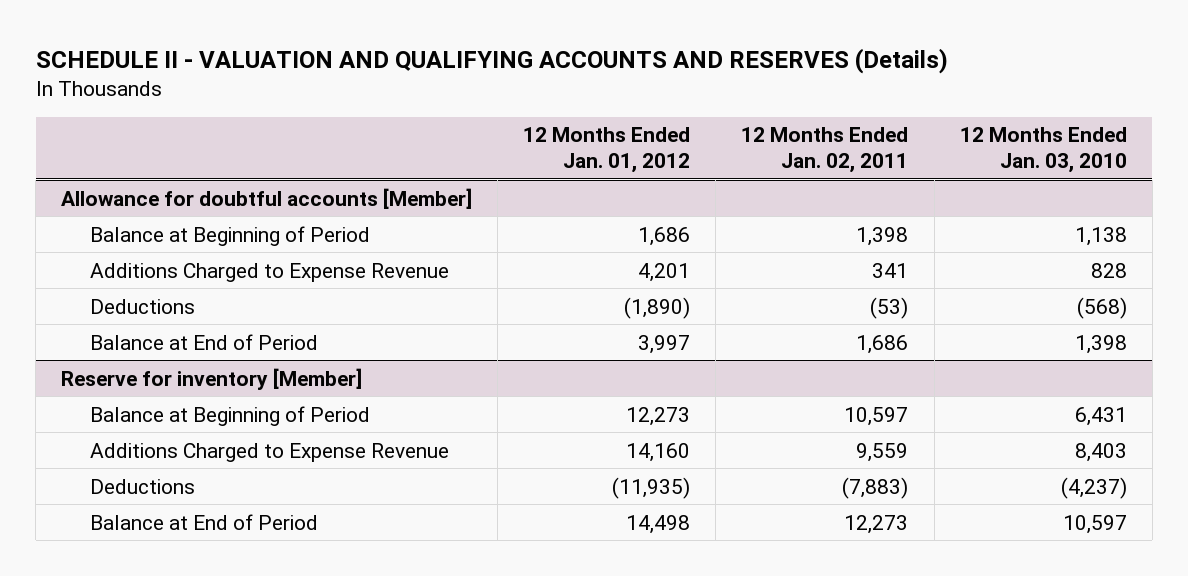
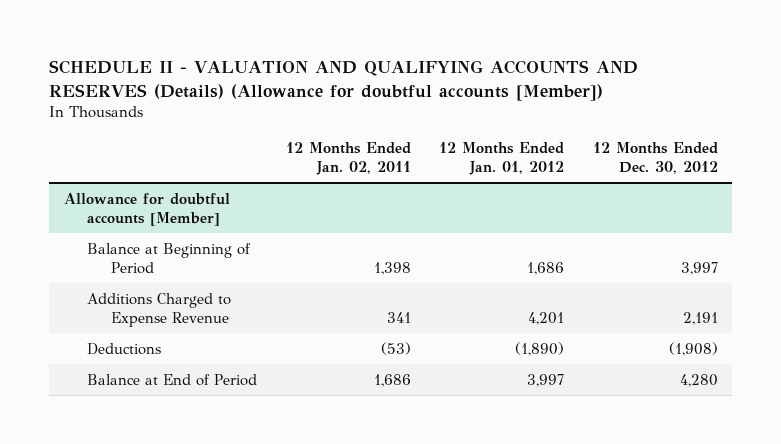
[35,47,948,74] SCHEDULE II - VALUATION AND QUALIFYING ACCOUNTS AND RESERVES (Details) -> [49,59,639,101] SCHEDULE II - VALUATION AND QUALIFYING ACCOUNTS AND RESERVES (Details) (Allowance for doubtful accounts [Member])
[959,127,1127,174] 12 Months Ended Jan. 03, 2010 -> none
none -> [592,142,718,175] 12 Months Ended Dec. 30, 2012
[61,367,363,390] Reserve for inventory [Member] -> none
[90,405,371,426] Balance at Beginning of Period -> none
[90,442,450,462] Additions Charged to Expense Revenue -> none
[90,478,196,494] Deductions -> none
[90,513,319,530] Balance at End of Period -> none

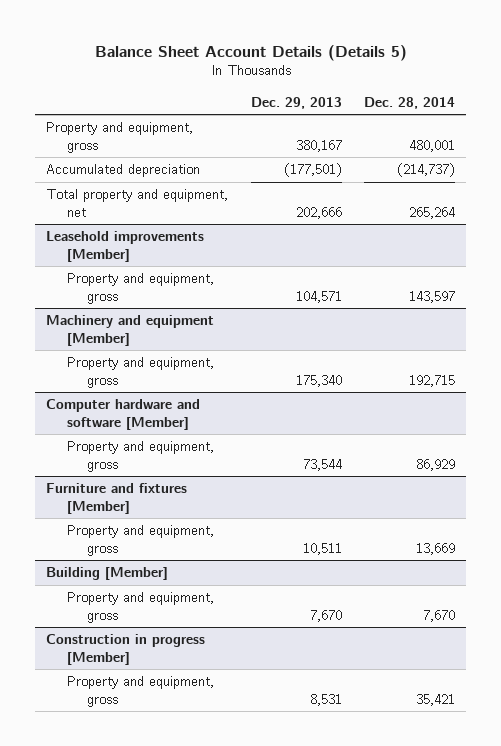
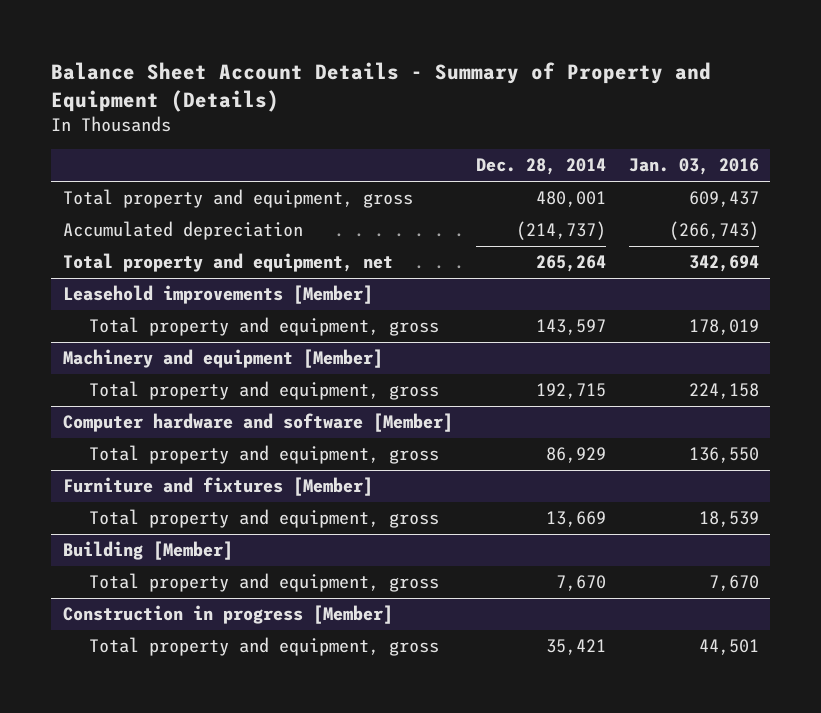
[94,44,407,61] Balance Sheet Account Details (Details 5) -> [51,62,712,112] Balance Sheet Account Details - Summary of Property and Equipment (Details)
[250,96,342,109] Dec. 29, 2013 -> none
none -> [628,158,759,176] Jan. 03, 2016
[46,122,194,153] Property and equipment, gross -> [62,189,413,209] Total property and equipment, gross
[66,273,214,304] Property and equipment, gross -> [88,317,439,337] Total property and equipment, gross
[66,357,214,388] Property and equipment, gross -> [88,381,439,401] Total property and equipment, gross
[66,441,214,472] Property and equipment, gross -> [88,445,439,465] Total property and equipment, gross
[66,525,214,556] Property and equipment, gross -> [88,509,439,529] Total property and equipment, gross
[66,592,214,623] Property and equipment, gross -> [88,573,439,593] Total property and equipment, gross
[66,676,214,707] Property and equipment, gross -> [88,637,439,657] Total property and equipment, gross

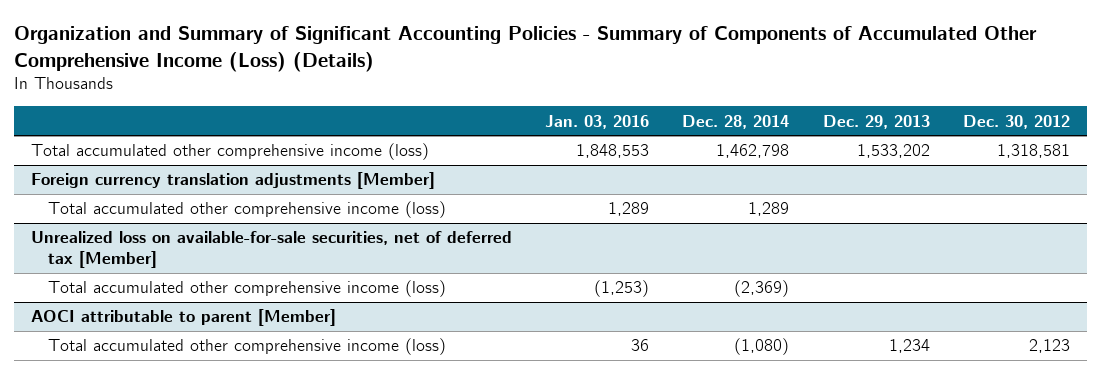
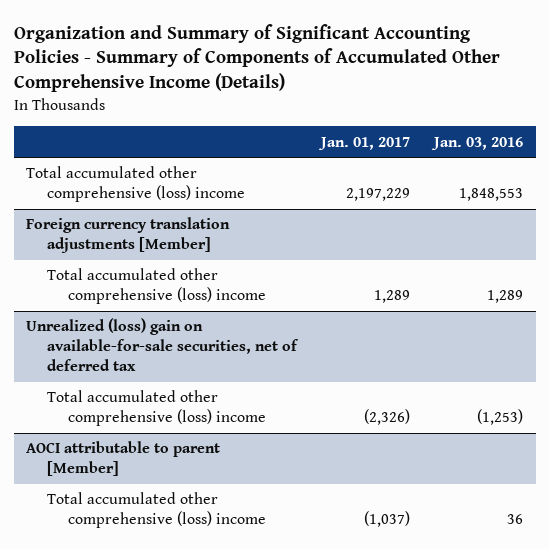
[13,26,1037,72] Organization and Summary of Significant Accounting Policies - Summary of Components of Accumulated Other Comprehensive Income (Loss) (Details) -> [13,23,500,93] Organization and Summary of Significant Accounting Policies - Summary of Components of Accumulated Other Comprehensive Income (Details)
[682,114,790,129] Dec. 28, 2014 -> none
[822,114,930,129] Dec. 29, 2013 -> none
[963,114,1071,129] Dec. 30, 2012 -> none
none -> [318,136,411,150] Jan. 01, 2017
[30,143,429,161] Total accumulated other comprehensive income (loss) -> [25,166,245,203] Total accumulated other comprehensive (loss) income
[47,201,446,219] Total accumulated other comprehensive income (loss) -> [46,268,266,305] Total accumulated other comprehensive (loss) income
[30,231,512,269] Unrealized loss on available-for-sale securities, net of deferred tax [Member] -> [25,318,299,372] Unrealized (loss) gain on available-for-sale securities, net of deferred tax
[47,280,446,298] Total accumulated other comprehensive income (loss) -> [46,390,266,427] Total accumulated other comprehensive (loss) income
[47,338,446,356] Total accumulated other comprehensive income (loss) -> [46,492,266,529] Total accumulated other comprehensive (loss) income

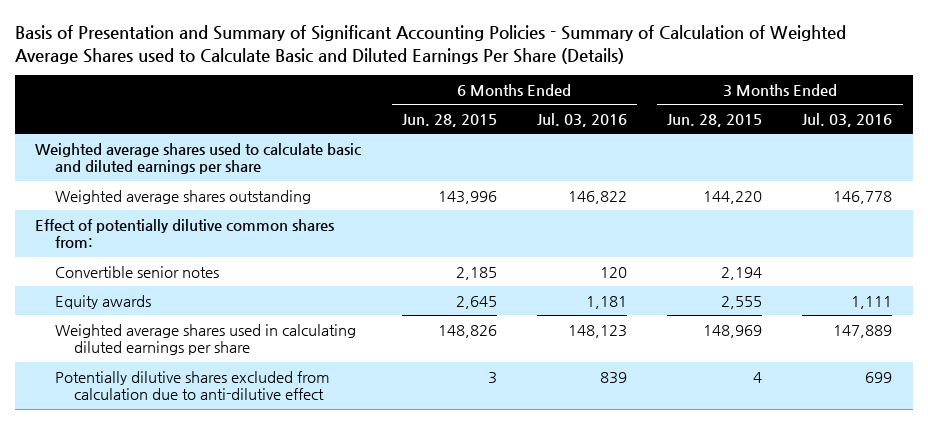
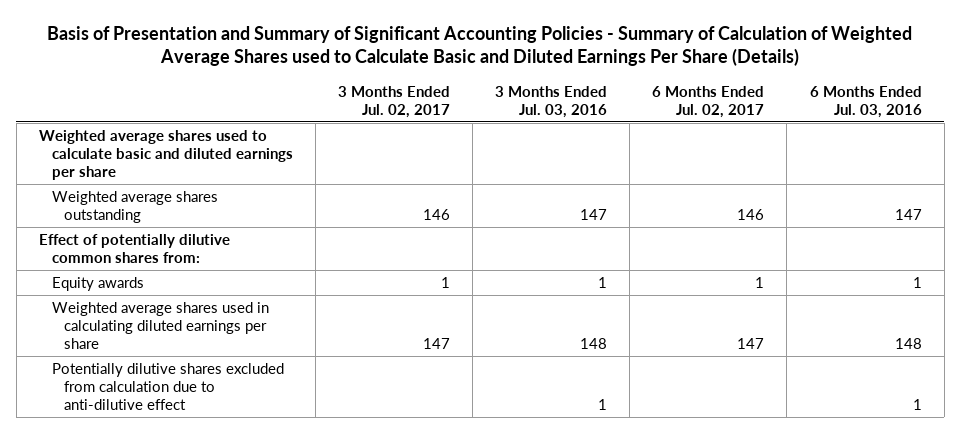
[401,113,497,127] Jun. 28, 2015 -> none
[667,113,763,127] Jun. 28, 2015 -> none
none -> [337,85,450,118] 3 Months Ended Jul. 02, 2017
none -> [652,85,765,118] 6 Months Ended Jul. 02, 2017
[567,190,627,204] 146,822 -> [894,209,922,221] 147
[833,190,893,204] 146,778 -> [580,209,608,221] 147
[54,265,219,278] Convertible senior notes -> none
[585,295,627,309] 1,181 -> [912,277,922,289] 1
[851,295,893,309] 1,111 -> [598,277,608,289] 1
[567,324,627,338] 148,123 -> [894,338,922,350] 148
[833,324,893,338] 147,889 -> [580,338,608,350] 148
[599,371,627,384] 839 -> [912,399,922,411] 1
[865,371,893,383] 699 -> [598,399,608,411] 1

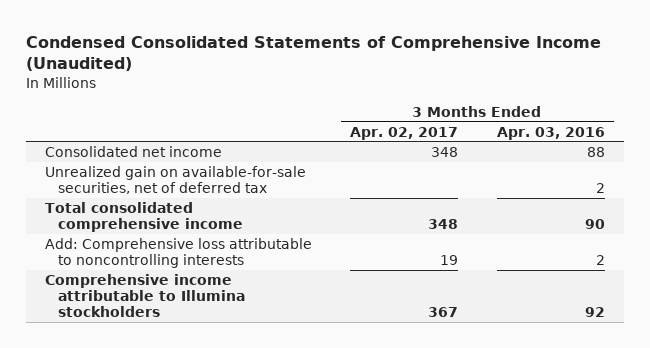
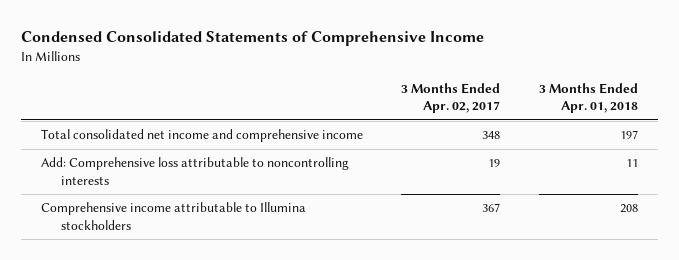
[26,35,602,72] Condensed Consolidated Statements of Comprehensive Income (Unaudited) -> [21,31,485,47] Condensed Consolidated Statements of Comprehensive Income
[496,126,605,140] Apr. 03, 2016 -> none
none -> [539,82,639,114] 3 Months Ended Apr. 01, 2018
[45,145,223,157] Consolidated net income -> none
[45,165,307,194] Unrealized gain on available-for-sale securities, net of deferred tax -> none
[45,201,244,232] Total consolidated comprehensive income -> [40,129,363,143] Total consolidated net income and comprehensive income

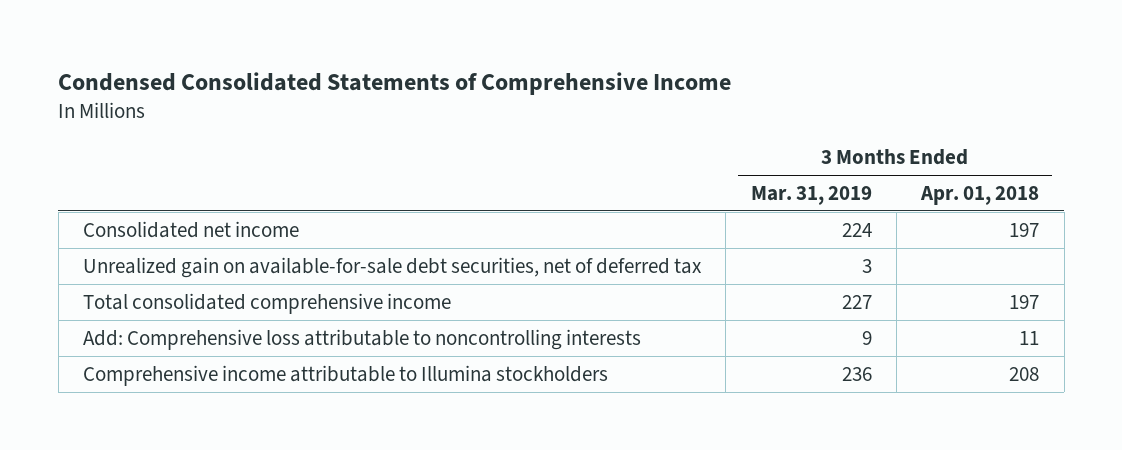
[401,82,501,114] 3 Months Ended Apr. 02, 2017 -> none
none -> [750,185,872,205] Mar. 31, 2019
none -> [83,220,300,238] Consolidated net income
none -> [83,256,703,278] Unrealized gain on available-for-sale debt securities, net of deferred tax
[40,129,363,143] Total consolidated net income and comprehensive income -> [83,292,452,314] Total consolidated comprehensive income

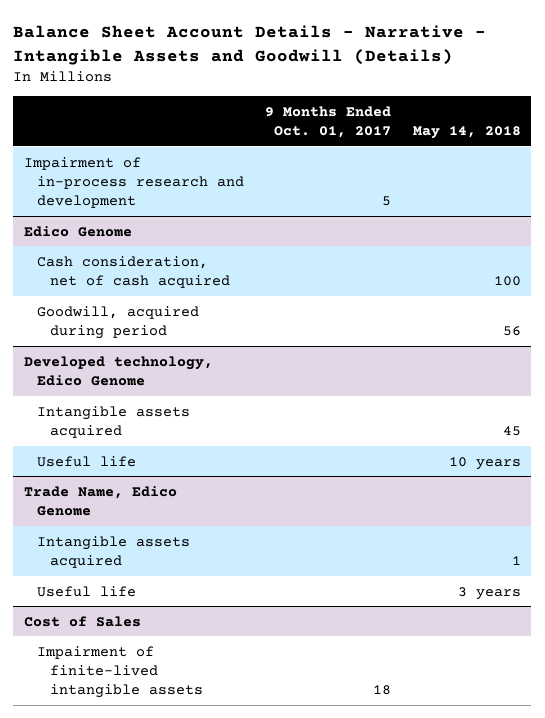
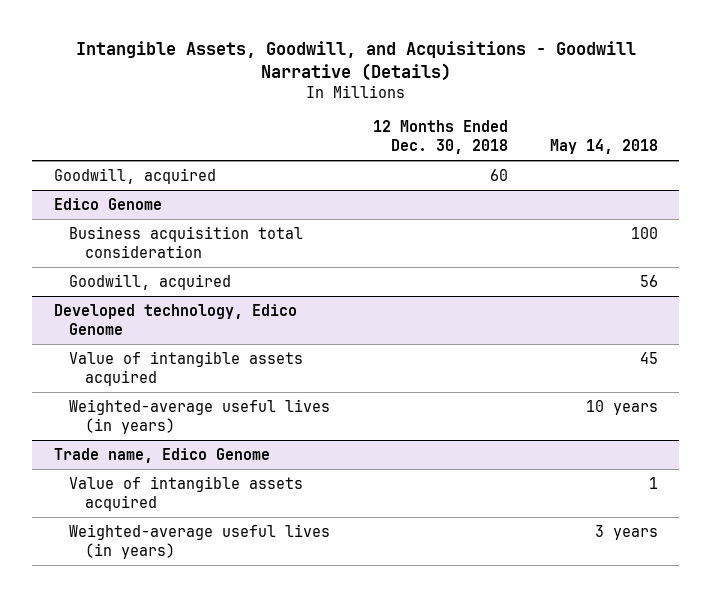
[13,24,487,65] Balance Sheet Account Details - Narrative - Intangible Assets and Goodwill (Details) -> [75,41,636,81] Intangible Assets, Goodwill, and Acquisitions - Goodwill Narrative (Details)
[265,105,392,139] 9 Months Ended Oct. 01, 2017 -> none
none -> [372,120,508,155] 12 Months Ended Dec. 30, 2018
[24,156,244,208] Impairment of in-process research and development -> none
none -> [53,167,216,184] Goodwill, acquired
[36,255,230,288] Cash consideration, net of cash acquired -> [69,225,304,258] Business acquisition total consideration
[36,305,199,339] Goodwill, acquired during period -> [69,273,232,290] Goodwill, acquired
[24,615,142,627] Cost of Sales -> none
[36,645,203,698] Impairment of finite-lived intangible assets -> none
[36,405,190,438] Intangible assets acquired -> [69,350,304,386] Value of intangible assets acquired
[36,455,136,467] Useful life -> [69,398,331,434] Weighted-average useful lives (in years)
[24,485,178,516] Trade Name, Edico Genome -> [53,447,270,463] Trade name, Edico Genome
[36,535,190,568] Intangible assets acquired -> [69,475,304,511] Value of intangible assets acquired
[36,585,136,597] Useful life -> [69,523,331,559] Weighted-average useful lives (in years)

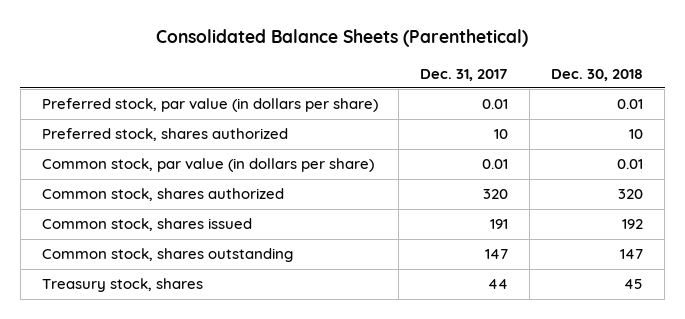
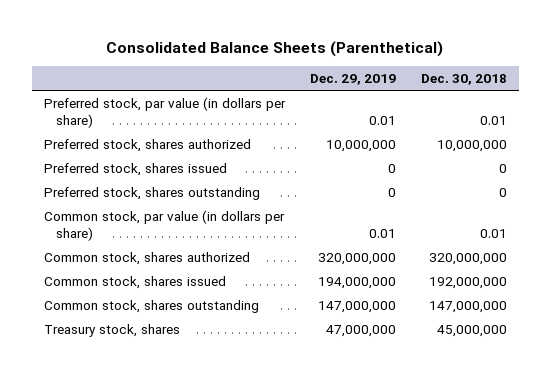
[420,68,509,81] Dec. 31, 2017 -> none
none -> [309,74,396,86] Dec. 29, 2019
[629,129,644,140] 10 -> [436,139,507,152] 10,000,000
none -> [43,162,227,176] Preferred stock, shares issued
none -> [43,186,260,200] Preferred stock, shares outstanding
[618,189,644,200] 320 -> [428,252,507,265] 320,000,000
[622,219,644,230] 192 -> [428,276,507,289] 192,000,000
[620,249,644,260] 147 -> [428,300,507,313] 147,000,000
[624,279,644,290] 45 -> [436,324,507,337] 45,000,000

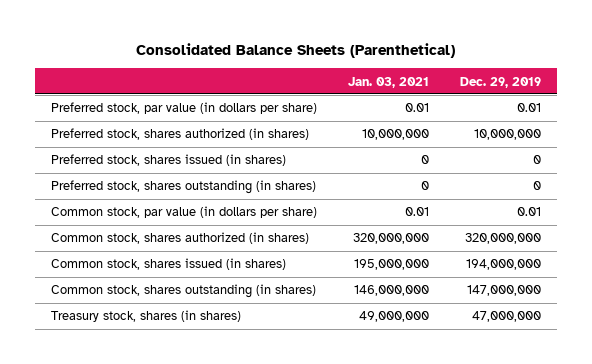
[420,74,507,86] Dec. 30, 2018 -> none
none -> [348,76,430,88] Jan. 03, 2021
[43,138,251,152] Preferred stock, shares authorized -> [50,128,309,141] Preferred stock, shares authorized (in shares)
[43,162,227,176] Preferred stock, shares issued -> [50,154,286,167] Preferred stock, shares issued (in shares)
[43,186,260,200] Preferred stock, shares outstanding -> [50,180,316,195] Preferred stock, shares outstanding (in shares)
[43,251,250,265] Common stock, shares authorized -> [50,232,309,245] Common stock, shares authorized (in shares)
[43,275,226,289] Common stock, shares issued -> [50,258,286,271] Common stock, shares issued (in shares)
[43,299,259,313] Common stock, shares outstanding -> [50,284,316,299] Common stock, shares outstanding (in shares)
[43,323,180,337] Treasury stock, shares -> [50,310,241,323] Treasury stock, shares (in shares)

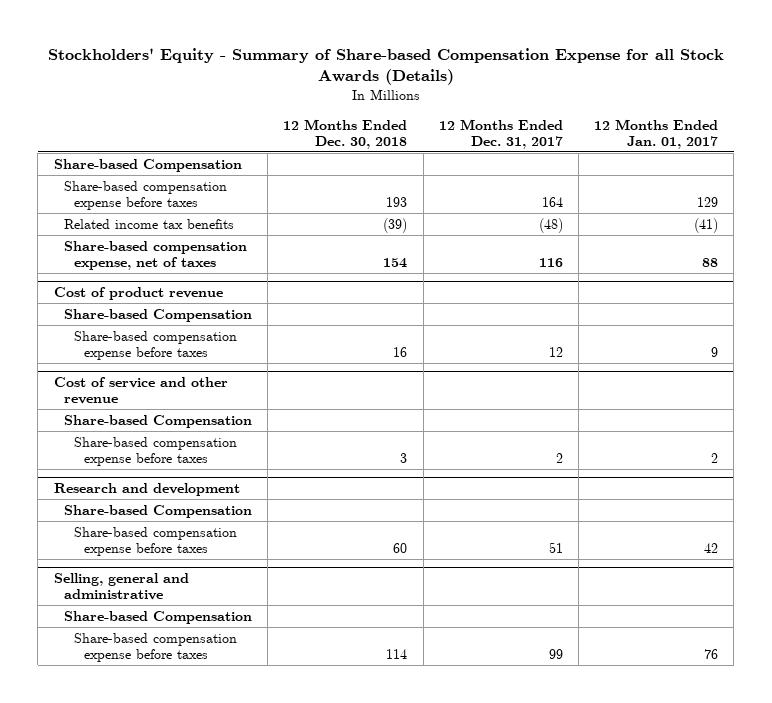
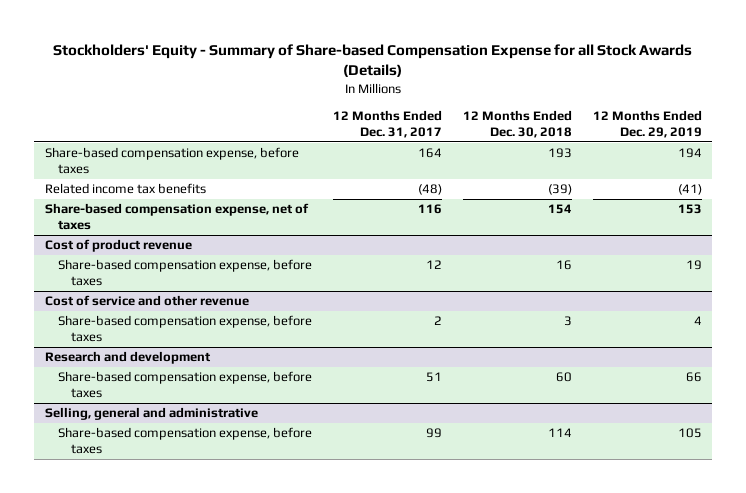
[594,118,719,149] 12 Months Ended Jan. 01, 2017 -> none
none -> [592,110,702,139] 12 Months Ended Dec. 29, 2019
[53,158,242,172] Share-based Compensation -> none
[63,180,227,210] Share-based compensation expense before taxes -> [44,147,299,175] Share-based compensation expense, before taxes
[63,308,252,322] Share-based Compensation -> none
[74,330,238,360] Share-based compensation expense before taxes -> [57,259,312,287] Share-based compensation expense, before taxes
[63,414,252,428] Share-based Compensation -> none
[74,436,238,466] Share-based compensation expense before taxes -> [57,315,312,343] Share-based compensation expense, before taxes
[63,504,252,518] Share-based Compensation -> none
[74,526,238,556] Share-based compensation expense before taxes -> [57,371,312,399] Share-based compensation expense, before taxes
[63,610,252,624] Share-based Compensation -> none
[74,632,238,662] Share-based compensation expense before taxes -> [57,427,312,455] Share-based compensation expense, before taxes

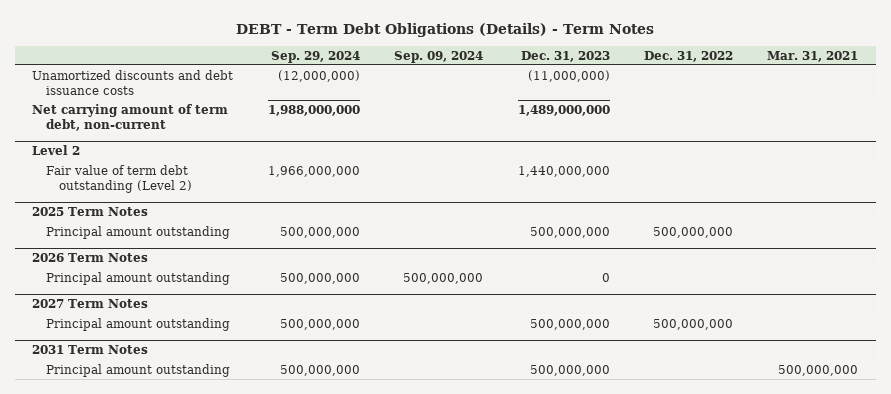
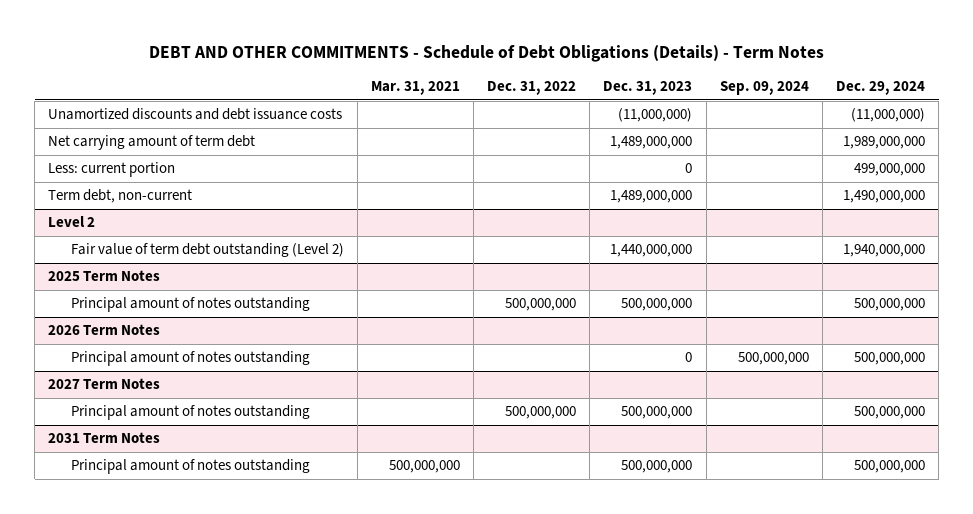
[236,22,655,37] DEBT - Term Debt Obligations (Details) - Term Notes -> [148,45,824,63] DEBT AND OTHER COMMITMENTS - Schedule of Debt Obligations (Details) - Term Notes
[270,50,360,63] Sep. 29, 2024 -> none
none -> [835,81,925,96] Dec. 29, 2024
[32,103,229,131] Net carrying amount of term debt, non-current -> [48,135,256,151] Net carrying amount of term debt
none -> [48,162,176,178] Less: current portion
none -> [48,189,193,204] Term debt, non-current
[45,225,230,239] Principal amount outstanding -> [70,297,310,313] Principal amount of notes outstanding
[45,271,230,285] Principal amount outstanding -> [70,351,310,367] Principal amount of notes outstanding
[45,317,230,331] Principal amount outstanding -> [70,405,310,421] Principal amount of notes outstanding
[45,363,230,377] Principal amount outstanding -> [70,459,310,475] Principal amount of notes outstanding

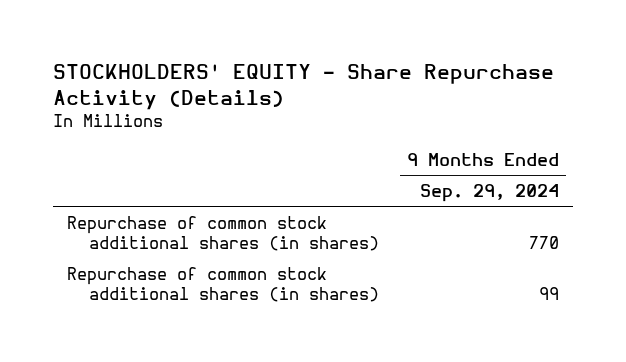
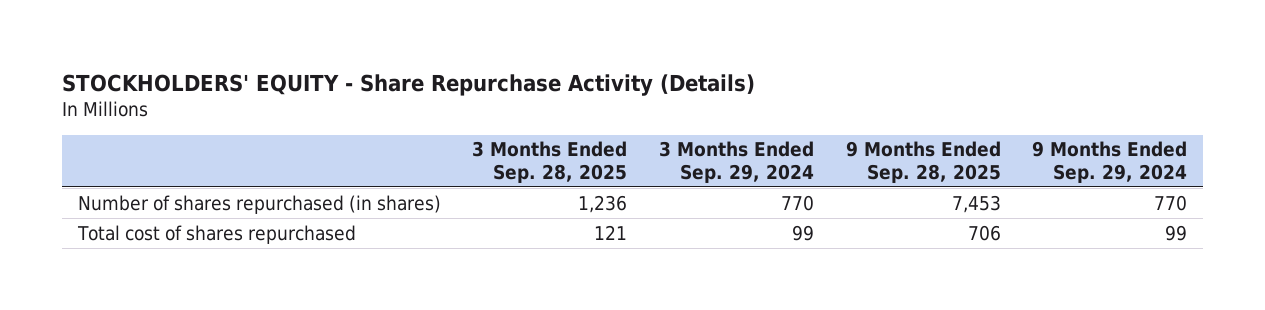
none -> [472,141,628,183] 3 Months Ended Sep. 28, 2025
none -> [658,141,814,183] 3 Months Ended Sep. 29, 2024
none -> [845,141,1001,183] 9 Months Ended Sep. 28, 2025
[67,215,379,252] Repurchase of common stock additional shares (in shares) -> [77,194,441,214] Number of shares repurchased (in shares)
[67,266,379,303] Repurchase of common stock additional shares (in shares) -> [76,224,356,244] Total cost of shares repurchased

